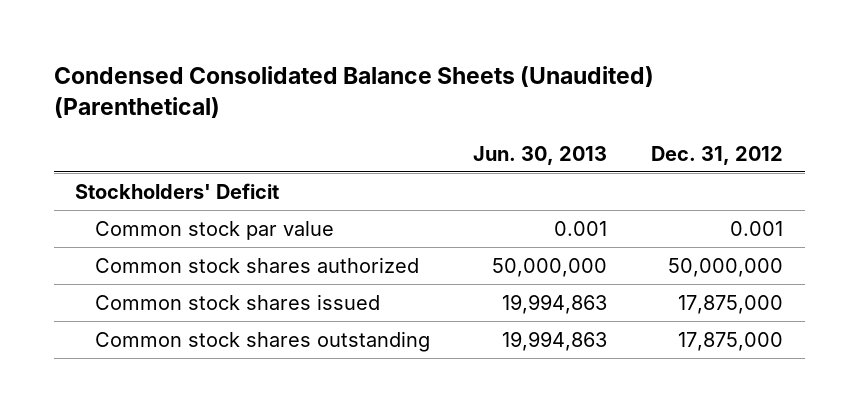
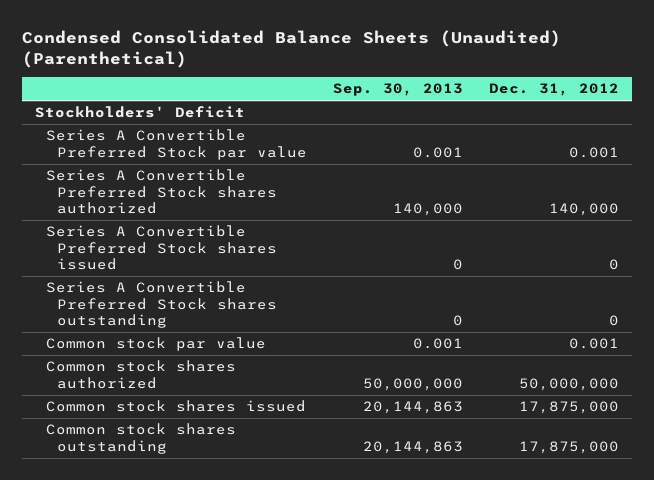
[473,145,608,165] Jun. 30, 2013 -> none
none -> [333,83,464,97] Sep. 30, 2013
none -> [46,129,308,160] Series A Convertible Preferred Stock par value
none -> [46,169,278,215] Series A Convertible Preferred Stock shares authorized
none -> [46,225,278,271] Series A Convertible Preferred Stock shares issued
none -> [46,281,278,329] Series A Convertible Preferred Stock shares outstanding

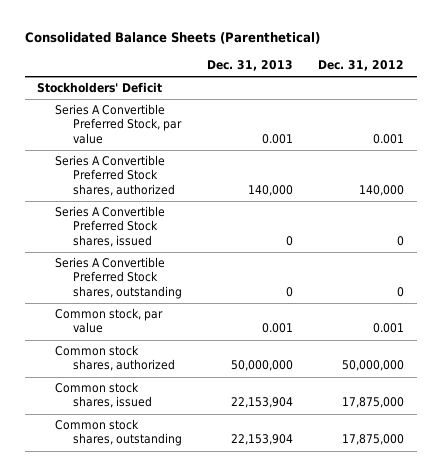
[21,29,561,68] Condensed Consolidated Balance Sheets (Unaudited) (Parenthetical) -> [24,32,320,45] Consolidated Balance Sheets (Parenthetical)
[333,83,464,97] Sep. 30, 2013 -> none
none -> [207,60,294,72] Dec. 31, 2013
[46,129,308,160] Series A Convertible Preferred Stock par value -> [55,104,183,144] Series A Convertible Preferred Stock, par value
[46,169,278,215] Series A Convertible Preferred Stock shares authorized -> [55,155,176,196] Series A Convertible Preferred Stock shares, authorized
[46,225,278,271] Series A Convertible Preferred Stock shares issued -> [55,206,166,247] Series A Convertible Preferred Stock shares, issued
[46,281,278,329] Series A Convertible Preferred Stock shares outstanding -> [55,257,183,299] Series A Convertible Preferred Stock shares, outstanding
[46,337,267,352] Common stock par value -> [55,308,164,334] Common stock, par value
[46,360,237,389] Common stock shares authorized -> [55,345,176,372] Common stock shares, authorized
[46,400,307,413] Common stock shares issued -> [55,382,153,409] Common stock shares, issued
[46,423,237,454] Common stock shares outstanding -> [55,419,183,447] Common stock shares, outstanding

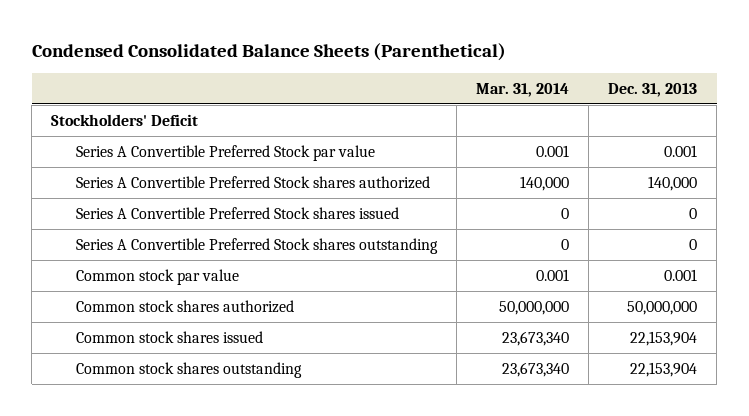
[24,32,320,45] Consolidated Balance Sheets (Parenthetical) -> [31,42,506,61] Condensed Consolidated Balance Sheets (Parenthetical)
[318,60,405,72] Dec. 31, 2012 -> none
none -> [476,82,570,97] Mar. 31, 2014
[55,104,183,144] Series A Convertible Preferred Stock, par value -> [76,144,376,161] Series A Convertible Preferred Stock par value
[55,155,176,196] Series A Convertible Preferred Stock shares, authorized -> [76,175,431,189] Series A Convertible Preferred Stock shares authorized
[55,206,166,247] Series A Convertible Preferred Stock shares, issued -> [76,206,400,219] Series A Convertible Preferred Stock shares issued
[55,257,183,299] Series A Convertible Preferred Stock shares, outstanding -> [76,237,439,254] Series A Convertible Preferred Stock shares outstanding
[55,308,164,334] Common stock, par value -> [76,268,240,285] Common stock par value
[55,345,176,372] Common stock shares, authorized -> [76,299,295,313] Common stock shares authorized
[55,382,153,409] Common stock shares, issued -> [76,330,264,343] Common stock shares issued
[55,419,183,447] Common stock shares, outstanding -> [76,361,303,378] Common stock shares outstanding

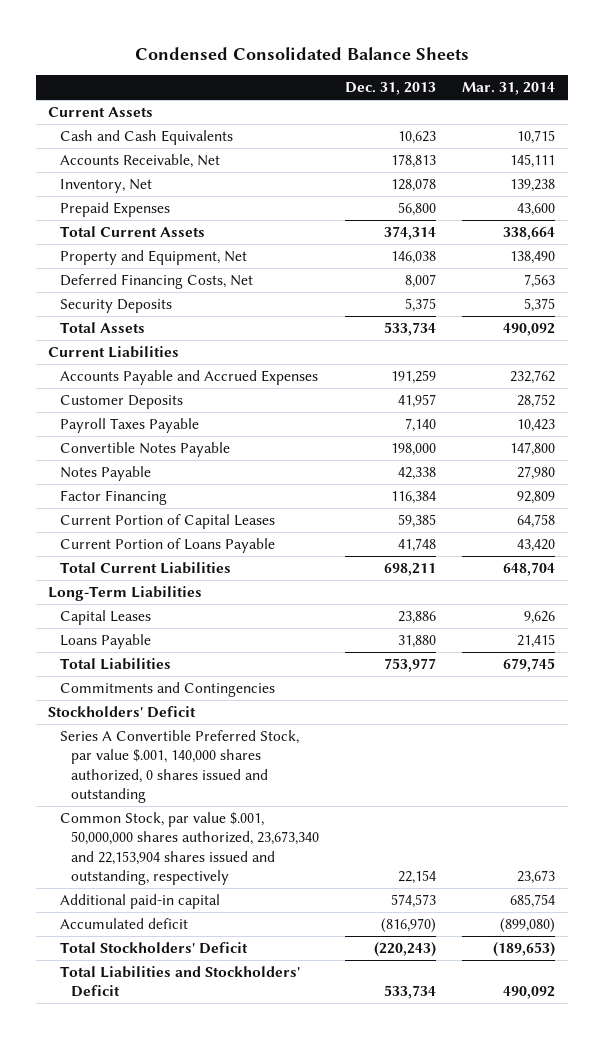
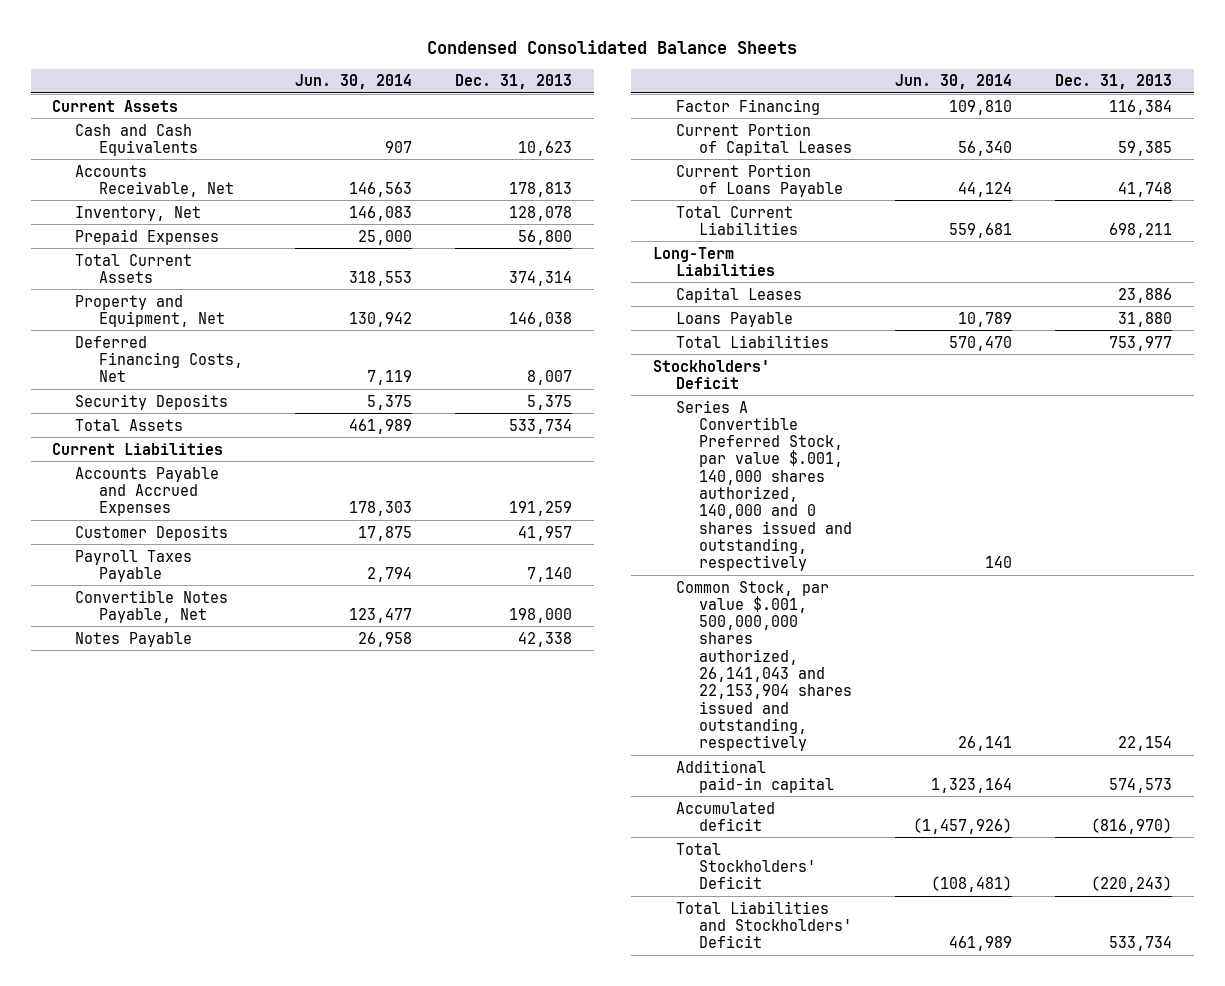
[461,82,555,96] Mar. 31, 2014 -> none
none -> [294,74,412,90] Jun. 30, 2014
[59,442,230,458] Convertible Notes Payable -> [75,589,229,623] Convertible Notes Payable, Net
[59,682,275,698] Commitments and Contingencies -> none
[59,730,299,804] Series A Convertible Preferred Stock, par value $.001, 140,000 shares authorized, 0 shares issued and outstanding -> [675,399,852,572] Series A Convertible Preferred Stock, par value $.001, 140,000 shares authorized, 140,000 and 0 shares issued and outstanding, respectively
[59,812,320,886] Common Stock, par value $.001, 50,000,000 shares authorized, 23,673,340 and 22,153,904 shares issued and outstanding, respectively -> [675,580,852,752] Common Stock, par value $.001, 500,000,000 shares authorized, 26,141,043 and 22,153,904 shares issued and outstanding, respectively

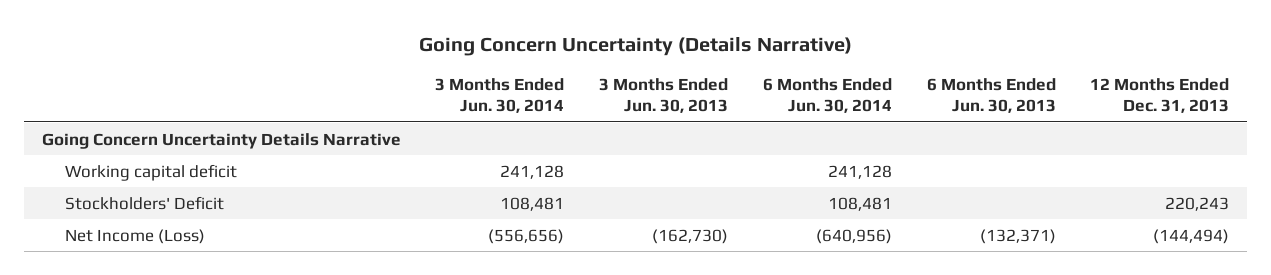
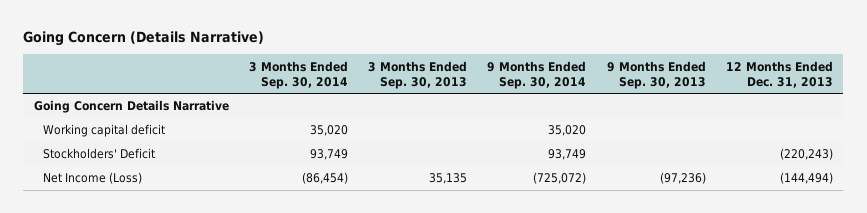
[418,36,852,56] Going Concern Uncertainty (Details Narrative) -> [23,31,265,47] Going Concern (Details Narrative)
[435,78,565,114] 3 Months Ended Jun. 30, 2014 -> none
[599,78,729,114] 3 Months Ended Jun. 30, 2013 -> none
[762,78,892,114] 6 Months Ended Jun. 30, 2014 -> none
[926,78,1056,114] 6 Months Ended Jun. 30, 2013 -> none
none -> [248,60,348,89] 3 Months Ended Sep. 30, 2014
none -> [368,60,468,89] 3 Months Ended Sep. 30, 2013
none -> [487,60,587,89] 9 Months Ended Sep. 30, 2014
none -> [606,60,706,89] 9 Months Ended Sep. 30, 2013
[41,132,401,149] Going Concern Uncertainty Details Narrative -> [33,100,229,114] Going Concern Details Narrative
[1165,196,1230,211] 220,243 -> [780,148,834,161] (220,243)

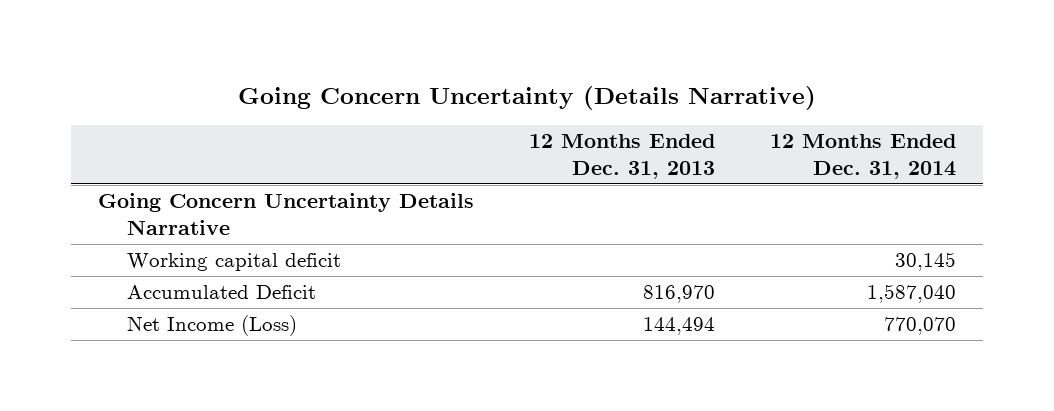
[23,31,265,47] Going Concern (Details Narrative) -> [238,85,817,110] Going Concern Uncertainty (Details Narrative)
[248,60,348,89] 3 Months Ended Sep. 30, 2014 -> none
[368,60,468,89] 3 Months Ended Sep. 30, 2013 -> none
[487,60,587,89] 9 Months Ended Sep. 30, 2014 -> none
[606,60,706,89] 9 Months Ended Sep. 30, 2013 -> none
none -> [769,134,956,180] 12 Months Ended Dec. 31, 2014
[33,100,229,114] Going Concern Details Narrative -> [98,193,475,236] Going Concern Uncertainty Details Narrative
[43,148,156,160] Stockholders' Deficit -> none
none -> [126,285,316,300] Accumulated Deficit
[780,172,834,185] (144,494) -> [643,317,716,336] 144,494

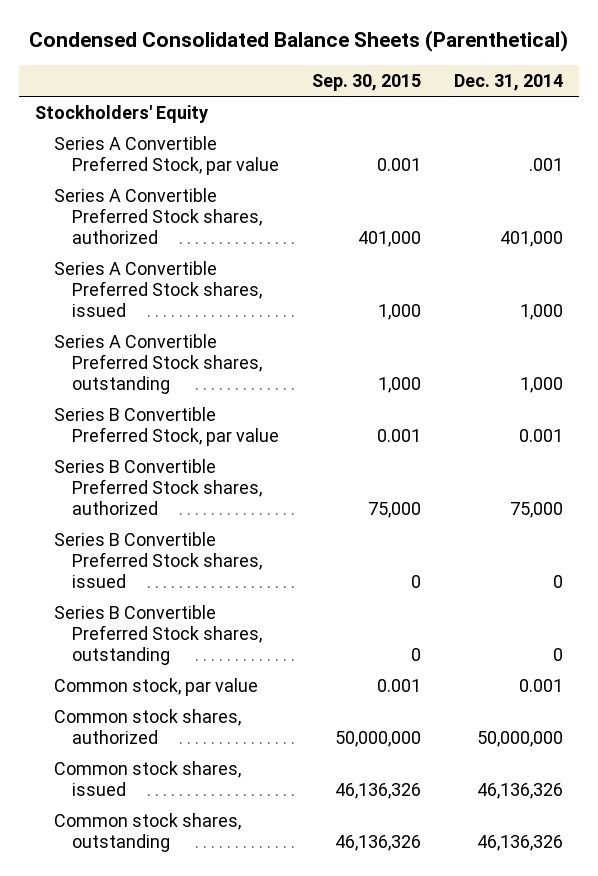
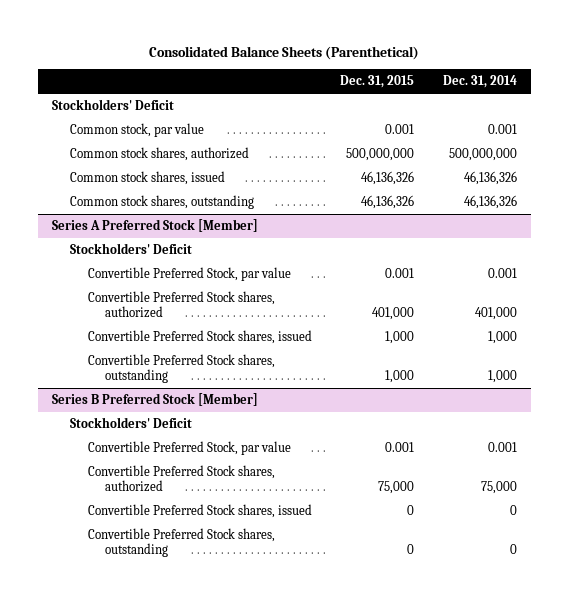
[28,29,568,52] Condensed Consolidated Balance Sheets (Parenthetical) -> [149,45,420,60] Consolidated Balance Sheets (Parenthetical)
[311,73,421,91] Sep. 30, 2015 -> none
none -> [340,75,415,89] Dec. 31, 2015
[53,136,280,175] Series A Convertible Preferred Stock, par value -> none
[53,188,263,244] Series A Convertible Preferred Stock shares, authorized -> none
[53,261,263,317] Series A Convertible Preferred Stock shares, issued -> none
[53,334,263,394] Series A Convertible Preferred Stock shares, outstanding -> none
[53,407,280,446] Series B Convertible Preferred Stock, par value -> none
[53,459,263,515] Series B Convertible Preferred Stock shares, authorized -> none
[53,532,263,588] Series B Convertible Preferred Stock shares, issued -> none
[53,605,263,665] Series B Convertible Preferred Stock shares, outstanding -> none
[35,105,209,124] Stockholders' Equity -> [52,99,175,111] Stockholders' Deficit
[476,730,563,747] 50,000,000 -> [448,148,517,162] 500,000,000
none -> [52,219,259,233] Series A Preferred Stock [Member]
none -> [69,243,192,255] Stockholders' Deficit
none -> [87,267,291,282] Convertible Preferred Stock, par value
none -> [87,291,275,319] Convertible Preferred Stock shares, authorized
none -> [87,330,312,345] Convertible Preferred Stock shares, issued
none -> [87,354,275,384] Convertible Preferred Stock shares, outstanding
none -> [52,393,259,407] Series B Preferred Stock [Member]
none -> [69,417,192,429] Stockholders' Deficit
none -> [87,441,291,456] Convertible Preferred Stock, par value
none -> [87,465,275,493] Convertible Preferred Stock shares, authorized
none -> [87,504,312,519] Convertible Preferred Stock shares, issued
none -> [87,528,275,558] Convertible Preferred Stock shares, outstanding

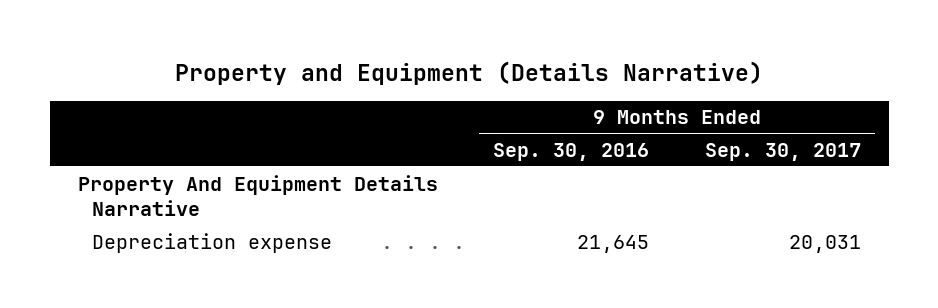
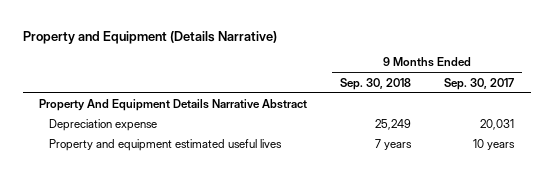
[493,142,650,161] Sep. 30, 2016 -> none
none -> [340,77,412,90] Sep. 30, 2018
[77,174,438,217] Property And Equipment Details Narrative -> [39,99,308,112] Property And Equipment Details Narrative Abstract
none -> [49,139,283,152] Property and equipment estimated useful lives

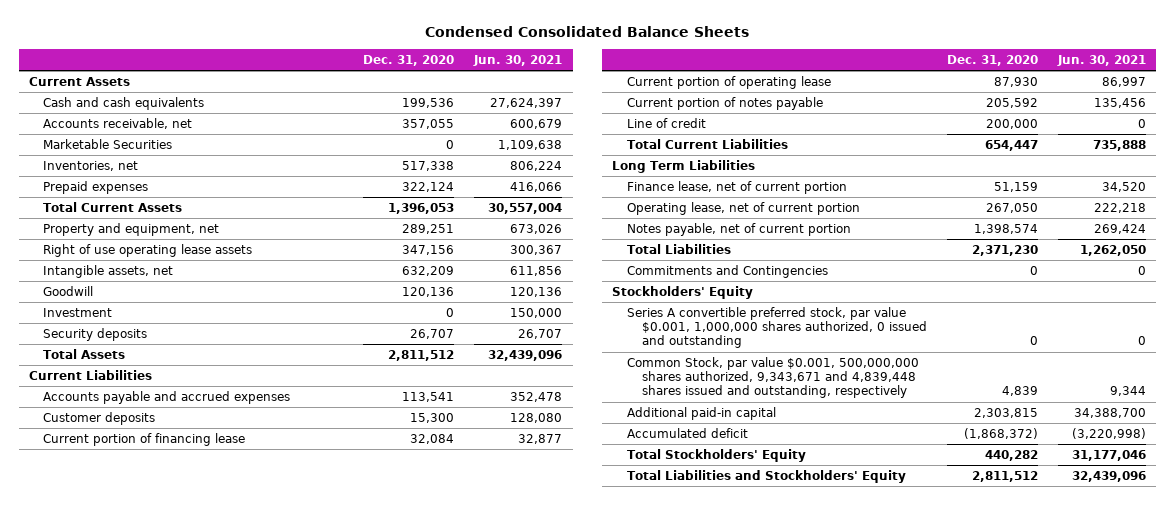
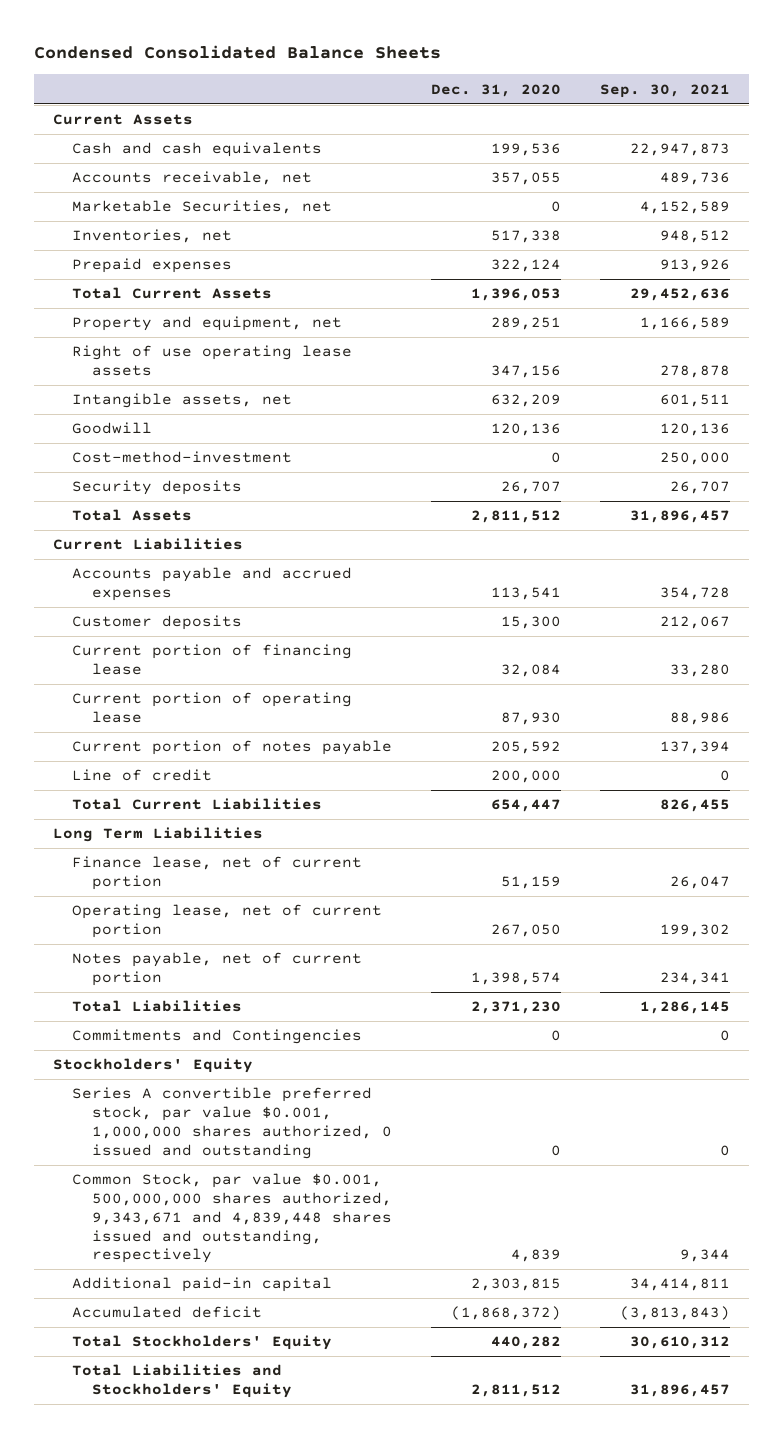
[473,55,563,67] Jun. 30, 2021 -> none
none -> [600,83,731,98] Sep. 30, 2021
[43,138,173,149] Marketable Securities -> [72,200,333,215] Marketable Securities, net
[43,307,113,317] Investment -> none
none -> [72,451,293,464] Cost-method-investment

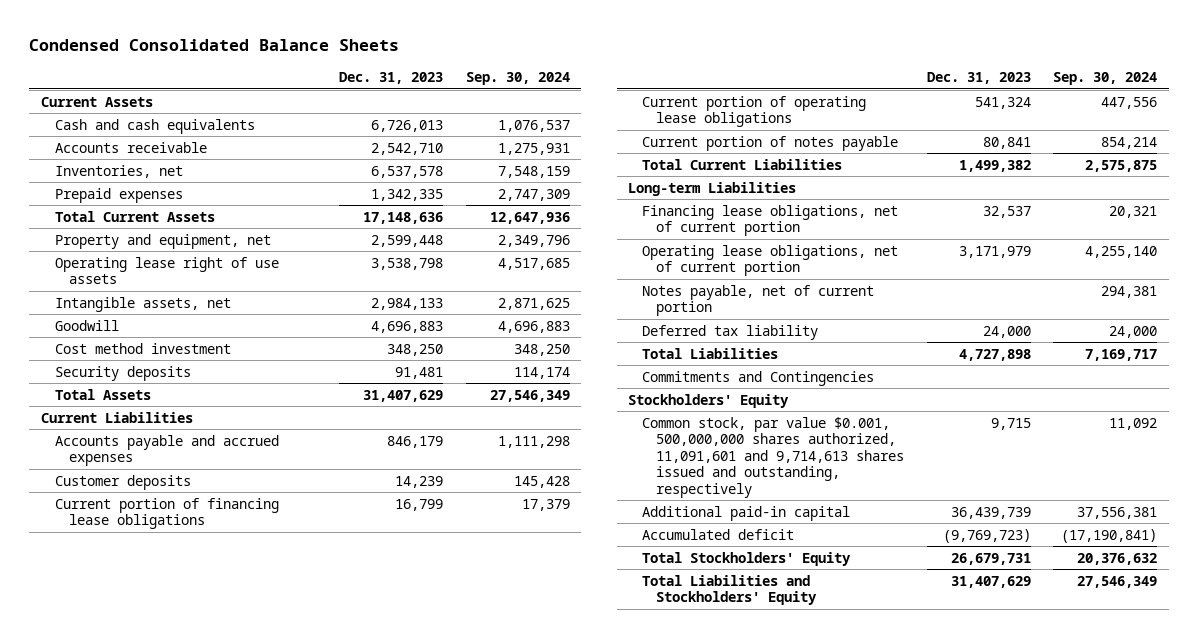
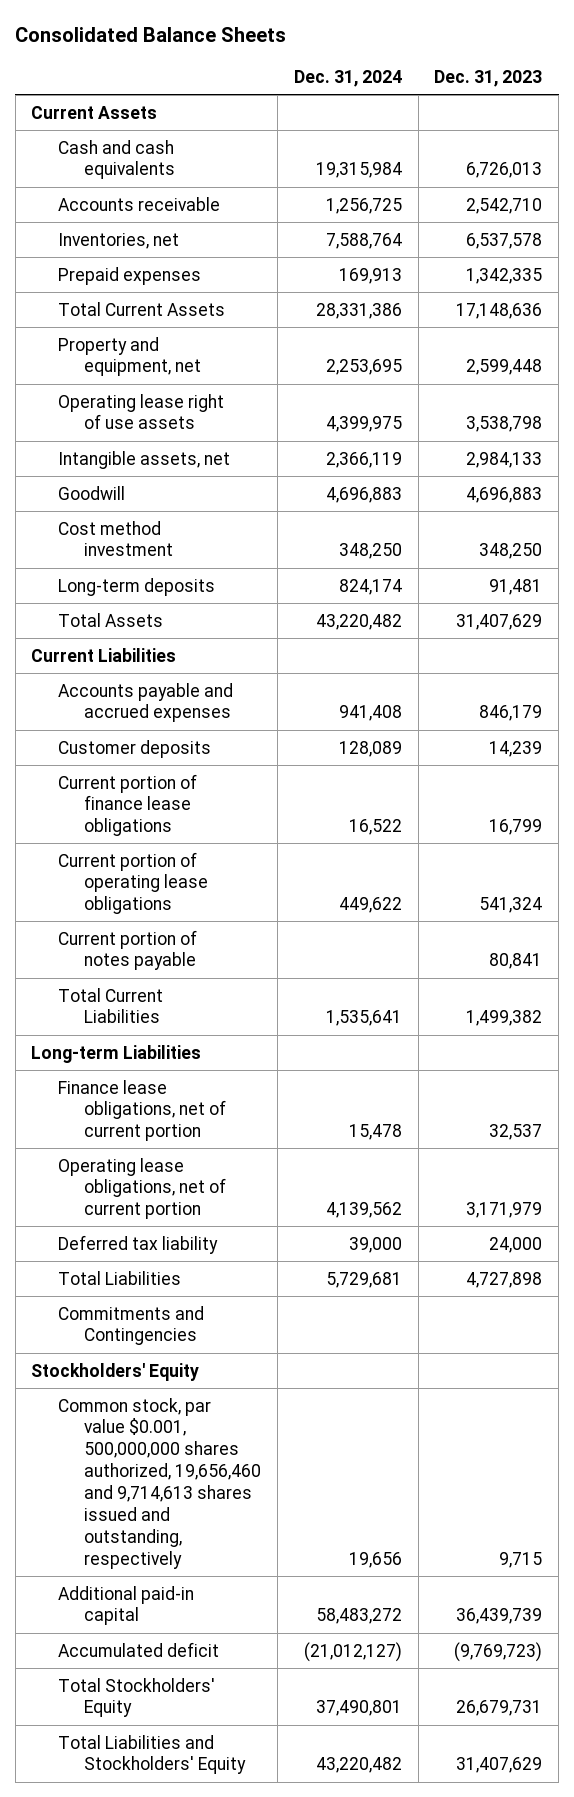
[29,39,400,52] Condensed Consolidated Balance Sheets -> [15,27,287,43] Consolidated Balance Sheets
[466,72,571,86] Sep. 30, 2024 -> none
none -> [293,70,402,88] Dec. 31, 2024
[54,365,191,381] Security deposits -> [57,577,215,596] Long-term deposits
[54,497,279,530] Current portion of financing lease obligations -> [57,773,197,837] Current portion of finance lease obligations
[642,204,899,237] Financing lease obligations, net of current portion -> [57,1079,227,1142] Finance lease obligations, net of current portion
[642,284,875,317] Notes payable, net of current portion -> none
[642,416,905,498] Common stock, par value $0.001, 500,000,000 shares authorized, 11,091,601 and 9,714,613 shares issued and outstanding, respectively -> [57,1397,262,1569] Common stock, par value $0.001, 500,000,000 shares authorized, 19,656,460 and 9,714,613 shares issued and outstanding, respectively

